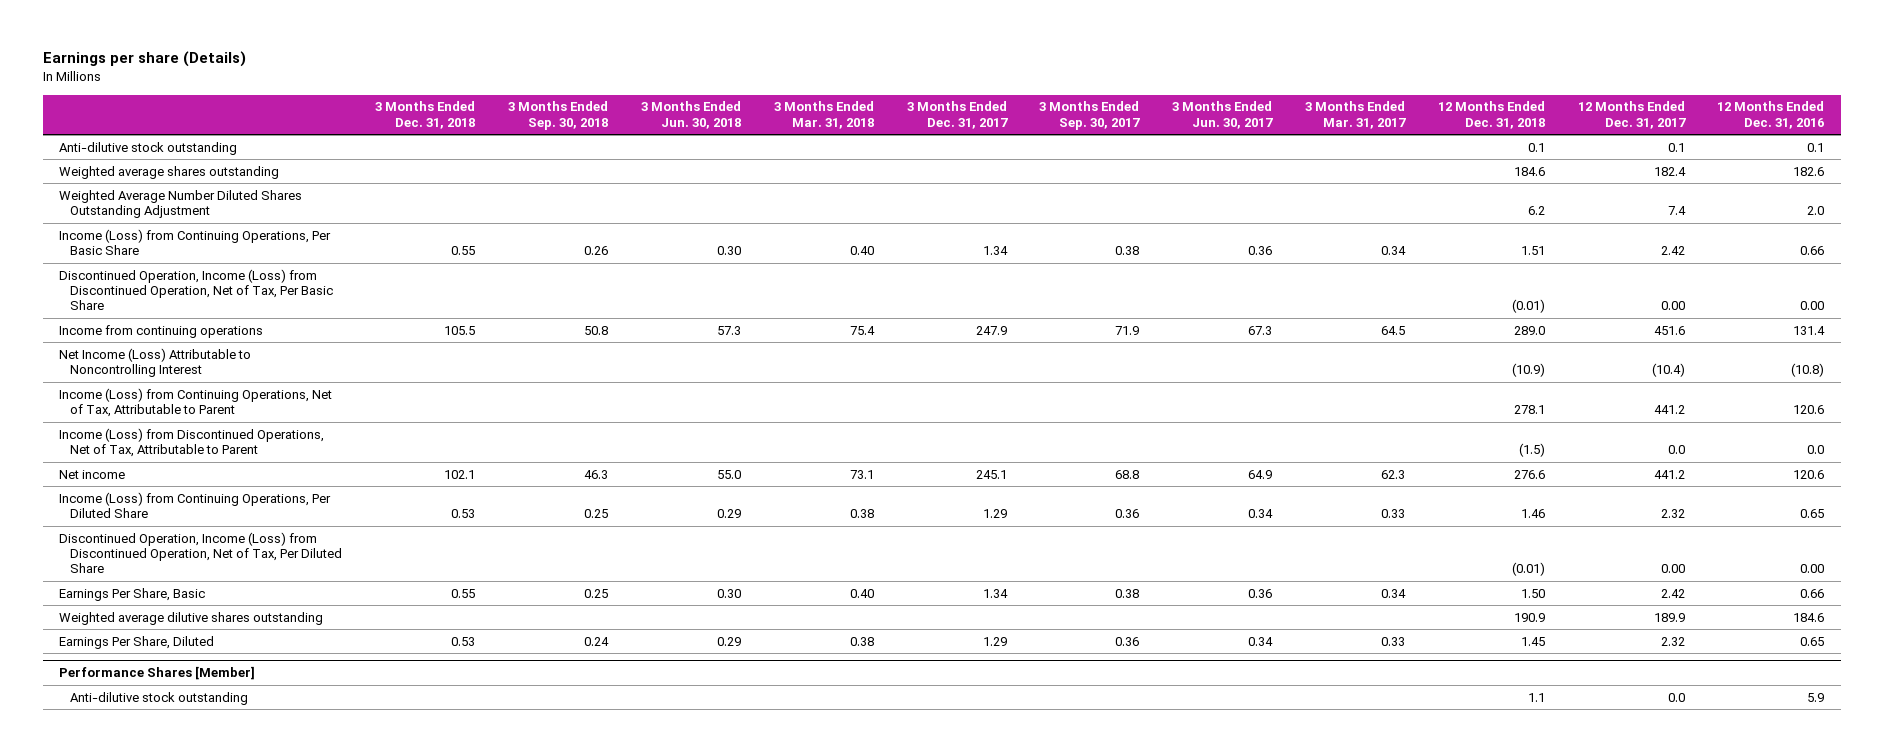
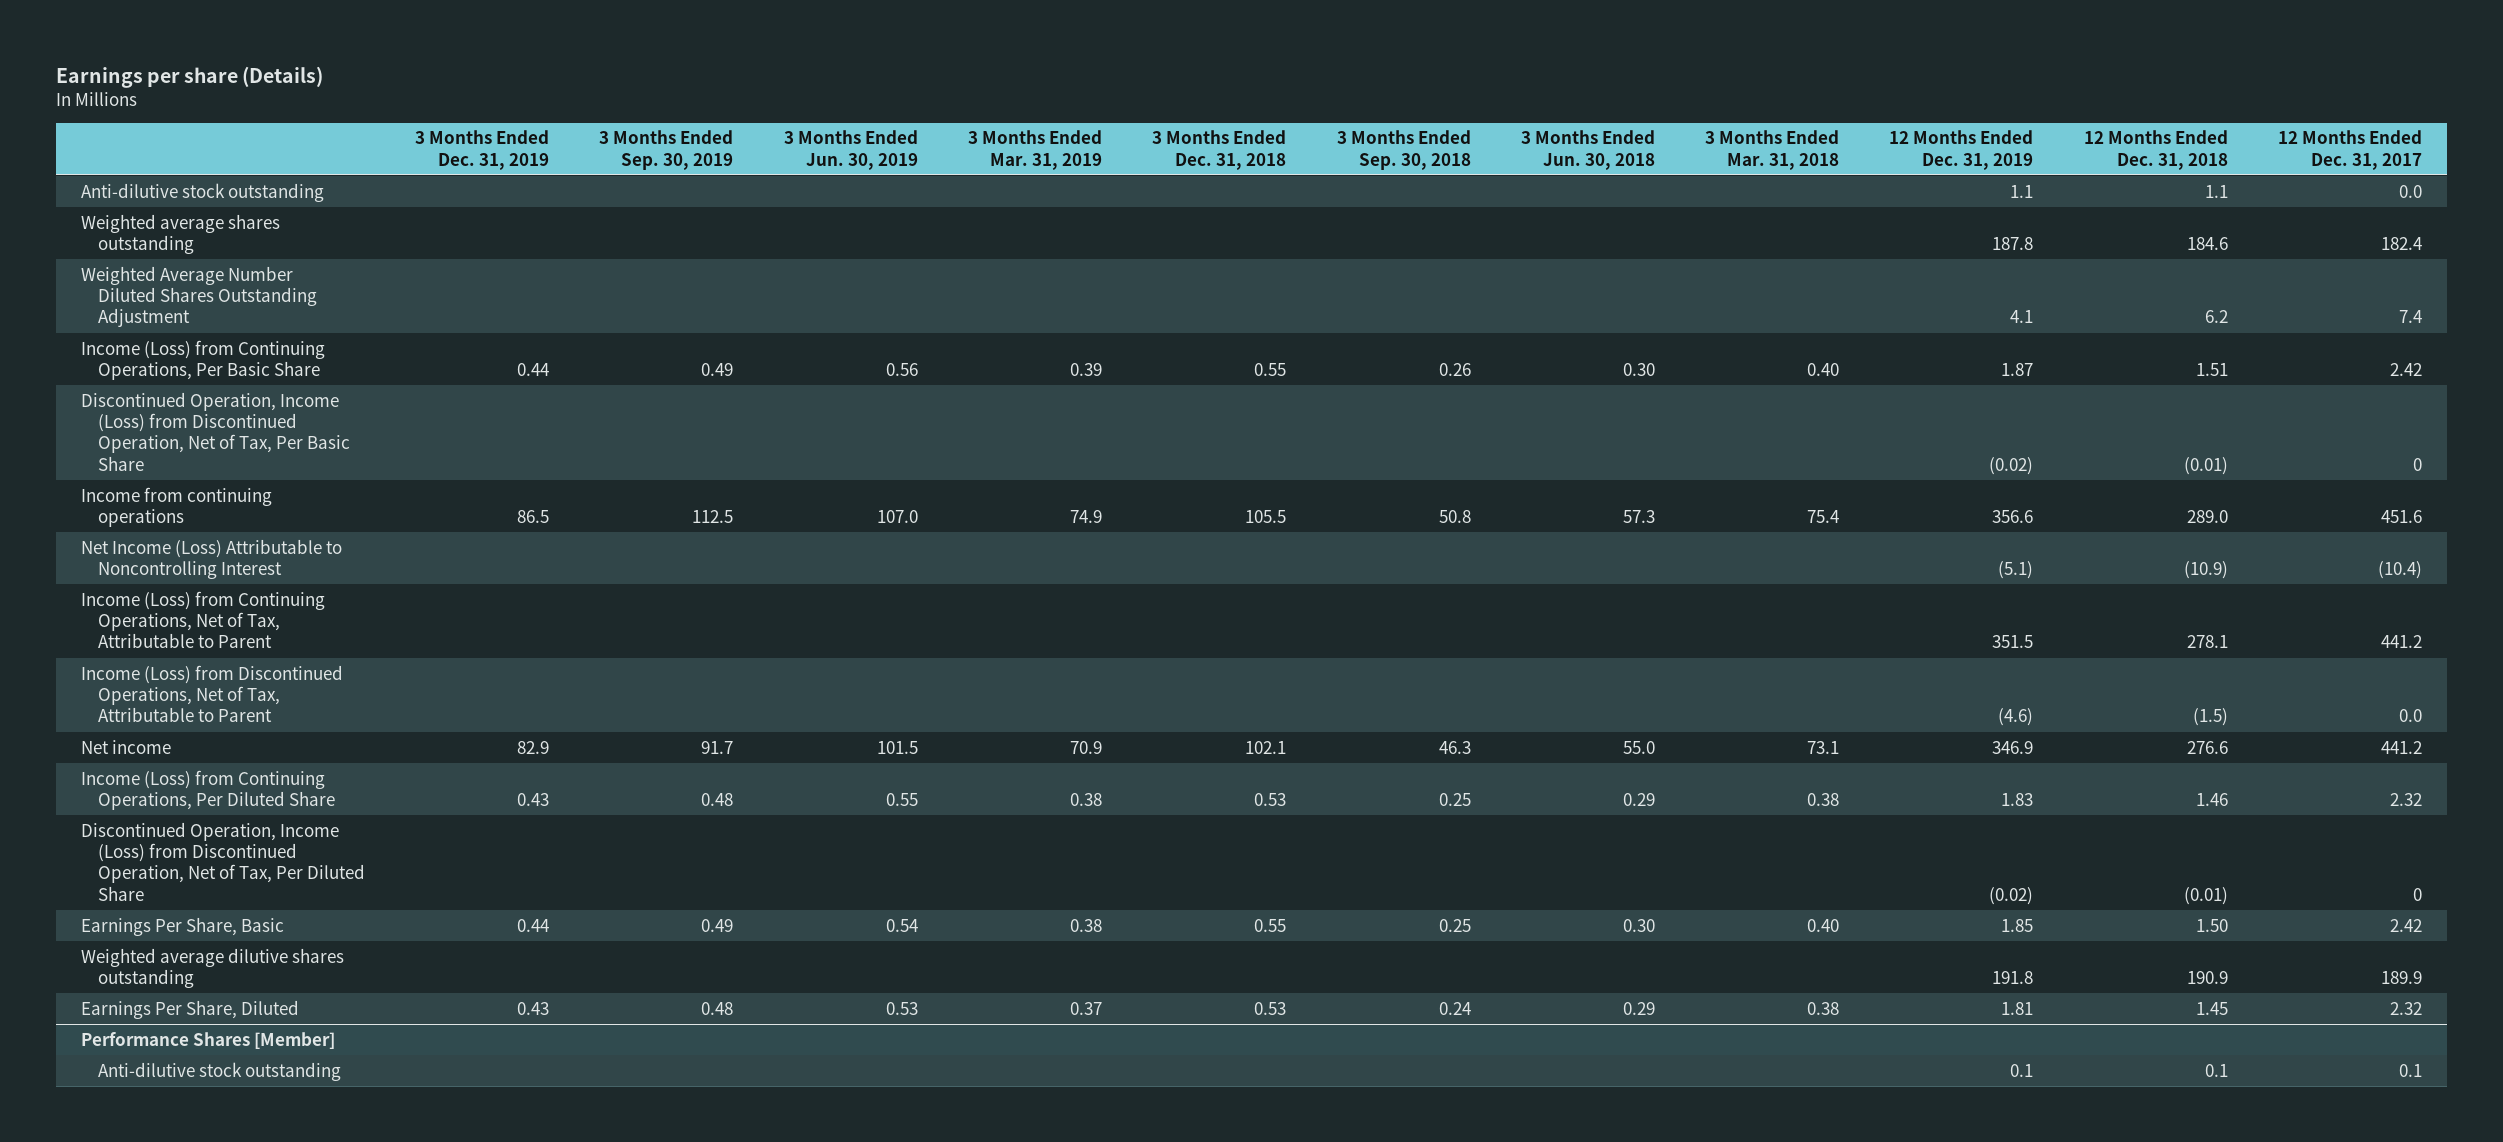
[906,101,1008,129] 3 Months Ended Dec. 31, 2017 -> none
[1039,101,1141,130] 3 Months Ended Sep. 30, 2017 -> none
[1172,101,1274,129] 3 Months Ended Jun. 30, 2017 -> none
[1304,101,1406,129] 3 Months Ended Mar. 31, 2017 -> none
[1717,101,1825,129] 12 Months Ended Dec. 31, 2016 -> none
none -> [414,130,549,170] 3 Months Ended Dec. 31, 2019
none -> [599,130,734,170] 3 Months Ended Sep. 30, 2019
none -> [783,130,918,170] 3 Months Ended Jun. 30, 2019
none -> [967,130,1102,170] 3 Months Ended Mar. 31, 2019
none -> [1889,130,2034,170] 12 Months Ended Dec. 31, 2019
[1527,142,1545,152] 0.1 -> [2204,184,2228,198] 1.1
[1667,142,1685,152] 0.1 -> [2399,184,2423,198] 0.0
[1660,301,1685,311] 0.00 -> [2413,457,2423,471] 0
[1660,564,1685,574] 0.00 -> [2413,887,2423,901] 0
[1527,692,1545,702] 1.1 -> [2204,1063,2228,1077] 0.1
[1667,692,1685,702] 0.0 -> [2399,1063,2423,1077] 0.1

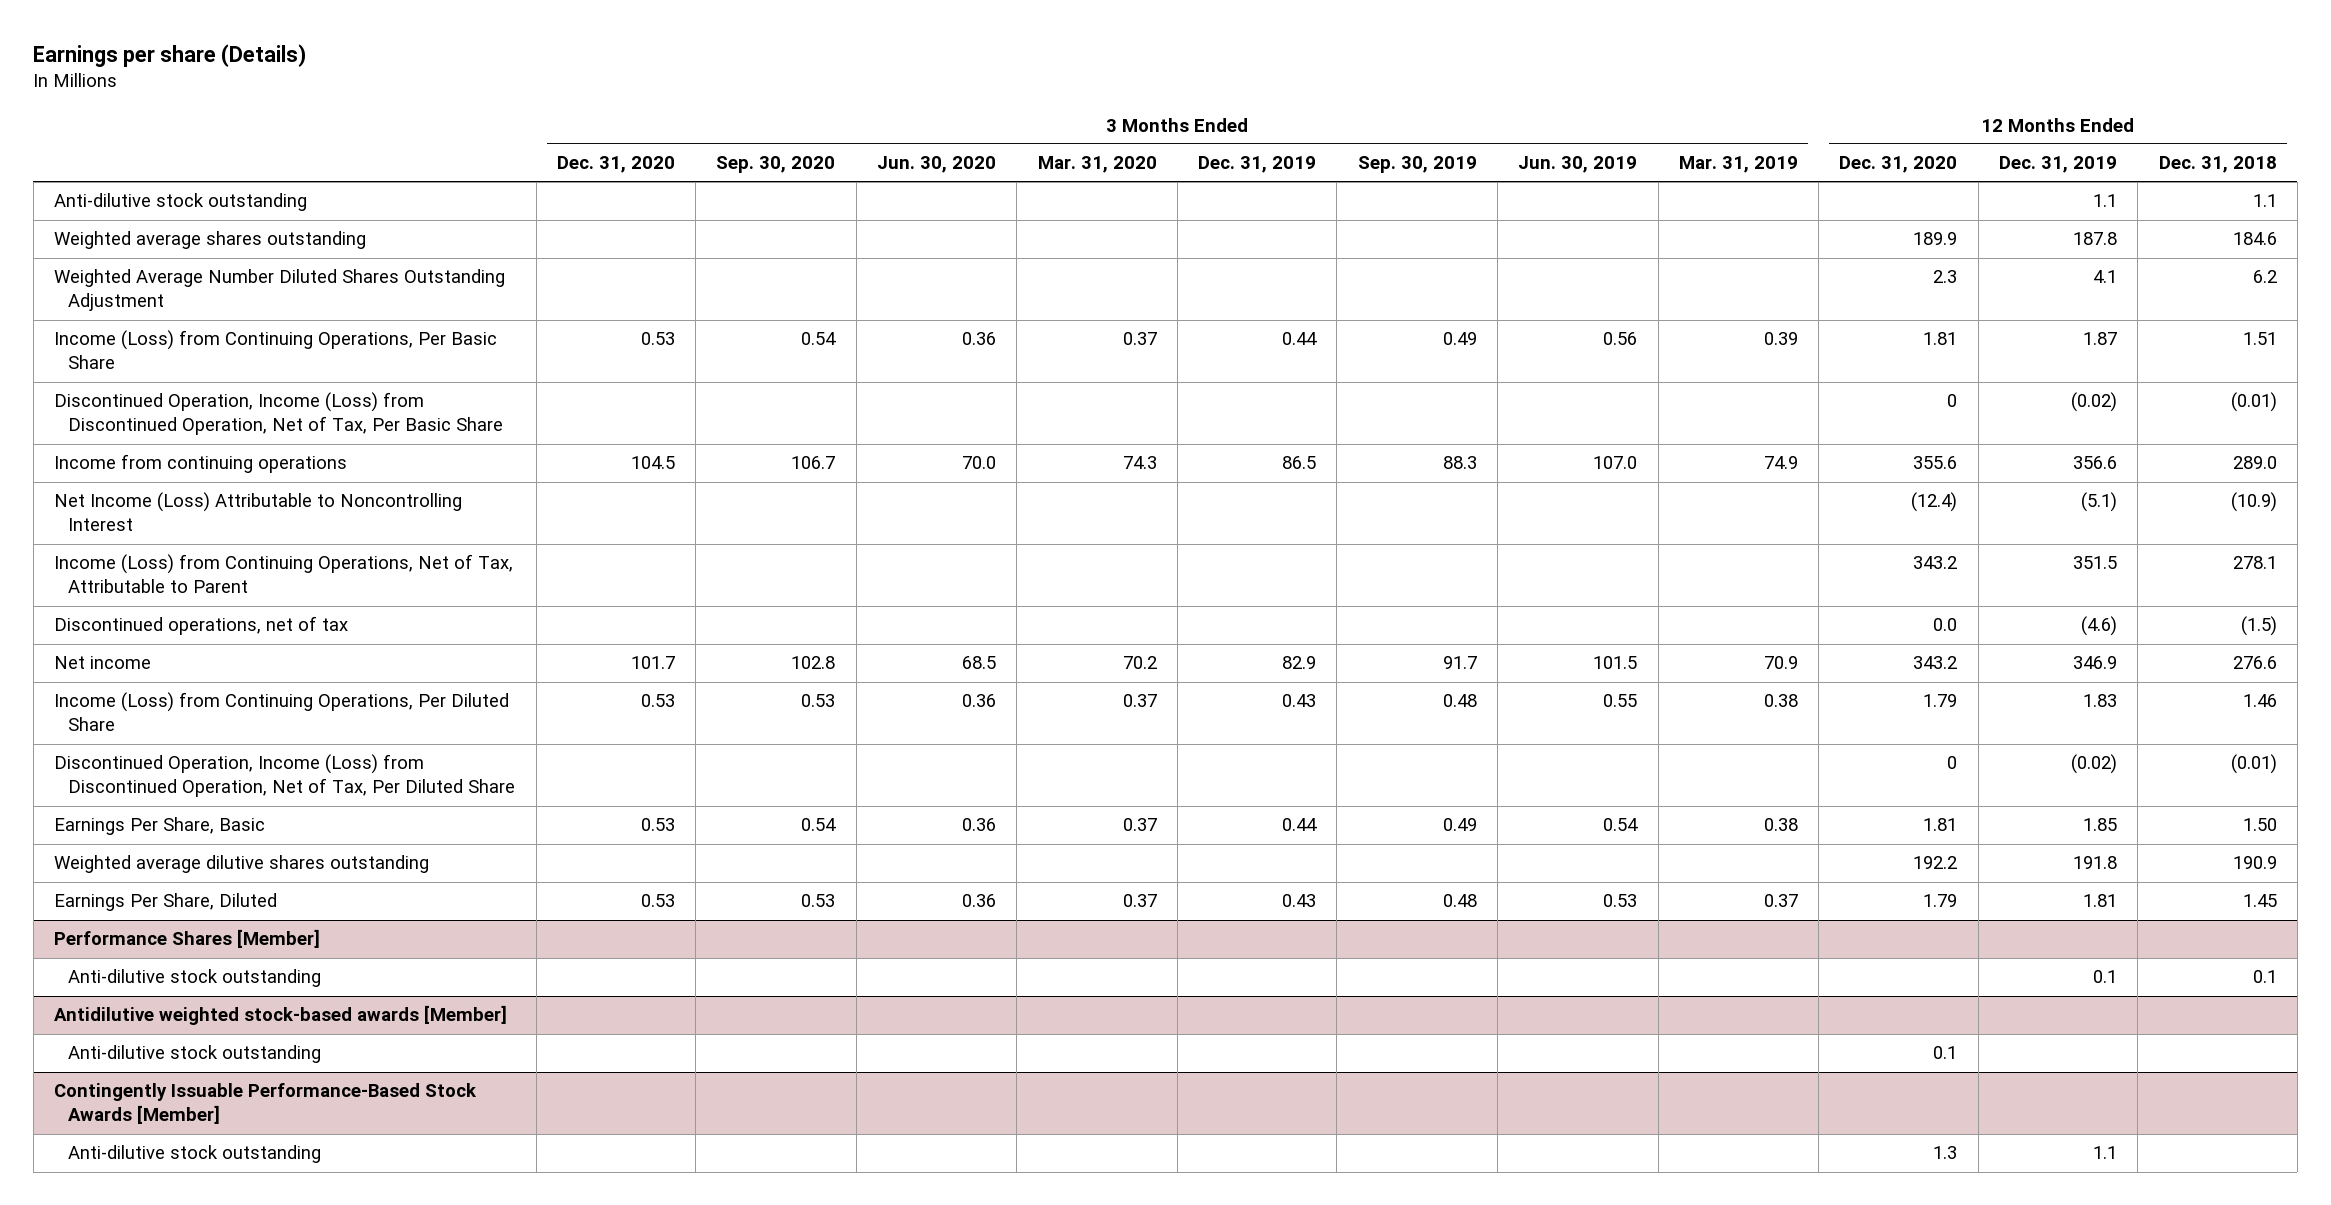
[1152,130,1287,170] 3 Months Ended Dec. 31, 2018 -> none
[1336,130,1471,170] 3 Months Ended Sep. 30, 2018 -> none
[1520,130,1655,170] 3 Months Ended Jun. 30, 2018 -> none
[1705,130,1840,170] 3 Months Ended Mar. 31, 2018 -> none
[2278,130,2423,170] 12 Months Ended Dec. 31, 2017 -> none
none -> [556,156,675,174] Dec. 31, 2020
none -> [716,156,836,174] Sep. 30, 2020
none -> [877,156,997,174] Jun. 30, 2020
none -> [1037,156,1157,174] Mar. 31, 2020
none -> [1839,156,1958,174] Dec. 31, 2020
[692,510,734,524] 112.5 -> [1442,456,1477,470] 88.3
[81,664,344,723] Income (Loss) from Discontinued Operations, Net of Tax, Attributable to Parent -> [54,616,349,636] Discontinued operations, net of tax
none -> [54,1005,508,1026] Antidilutive weighted stock-based awards [Member]
none -> [68,1045,322,1064] Anti-dilutive stock outstanding
none -> [54,1083,478,1125] Contingently Issuable Performance-Based Stock Awards [Member]
none -> [68,1145,322,1164] Anti-dilutive stock outstanding

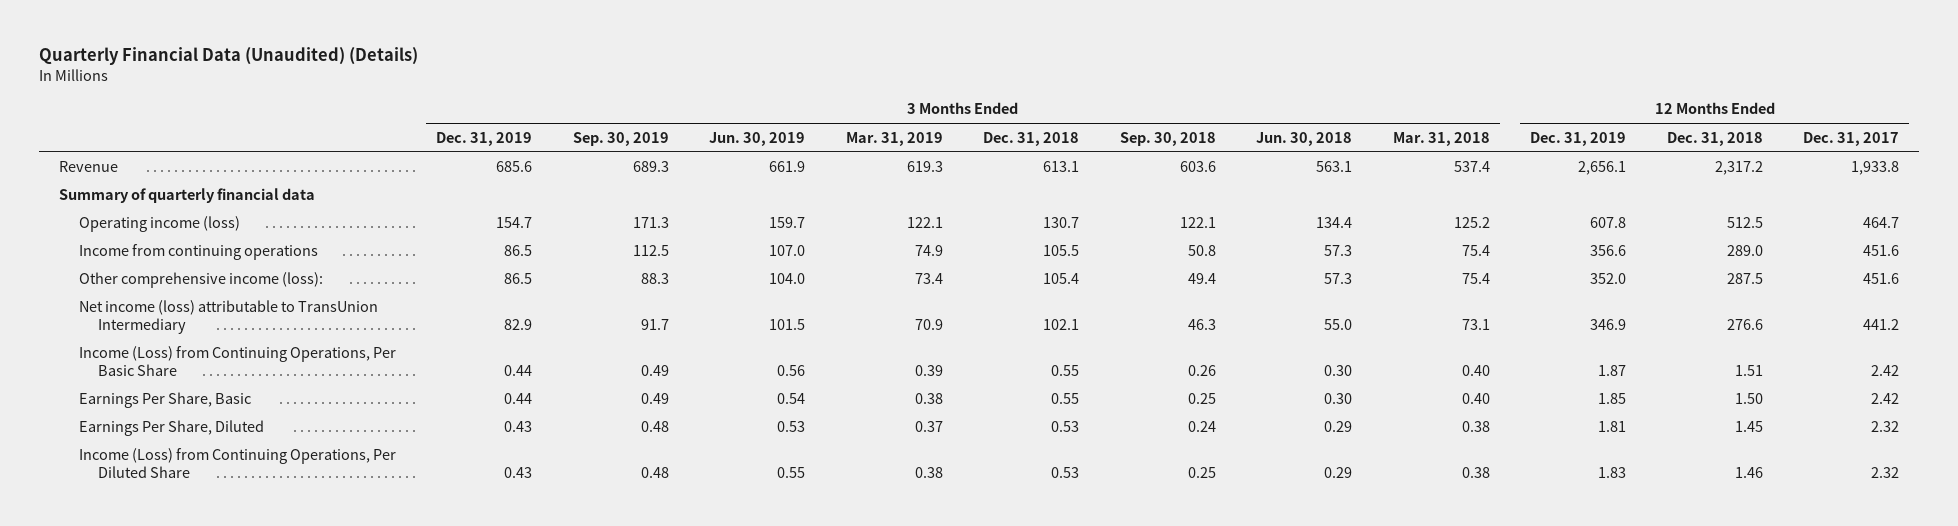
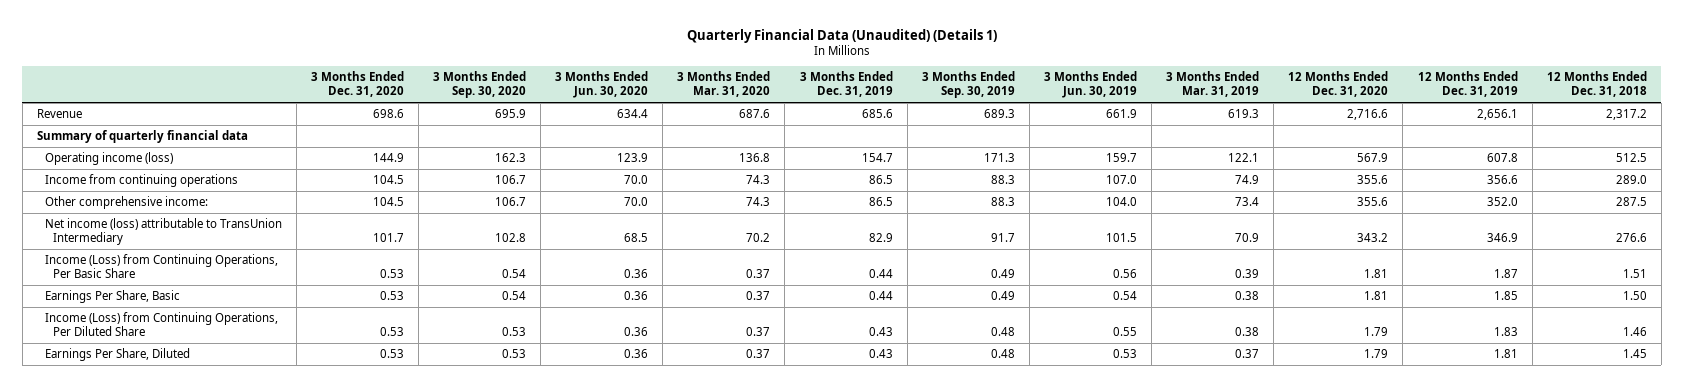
[38,47,418,66] Quarterly Financial Data (Unaudited) (Details) -> [686,28,997,43] Quarterly Financial Data (Unaudited) (Details 1)
[983,131,1080,146] Dec. 31, 2018 -> none
[1119,131,1216,146] Sep. 30, 2018 -> none
[1256,131,1353,146] Jun. 30, 2018 -> none
[1392,131,1490,146] Mar. 31, 2018 -> none
[1803,131,1900,146] Dec. 31, 2017 -> none
none -> [310,71,404,98] 3 Months Ended Dec. 31, 2020
none -> [432,71,526,99] 3 Months Ended Sep. 30, 2020
none -> [555,71,649,99] 3 Months Ended Jun. 30, 2020
none -> [677,71,771,98] 3 Months Ended Mar. 31, 2020
none -> [1288,71,1389,98] 12 Months Ended Dec. 31, 2020
[632,245,669,257] 112.5 -> [990,175,1015,185] 88.3
[78,272,323,289] Other comprehensive income (loss): -> [44,196,208,210] Other comprehensive income:
[78,420,264,437] Earnings Per Share, Diluted -> [44,348,190,362] Earnings Per Share, Diluted

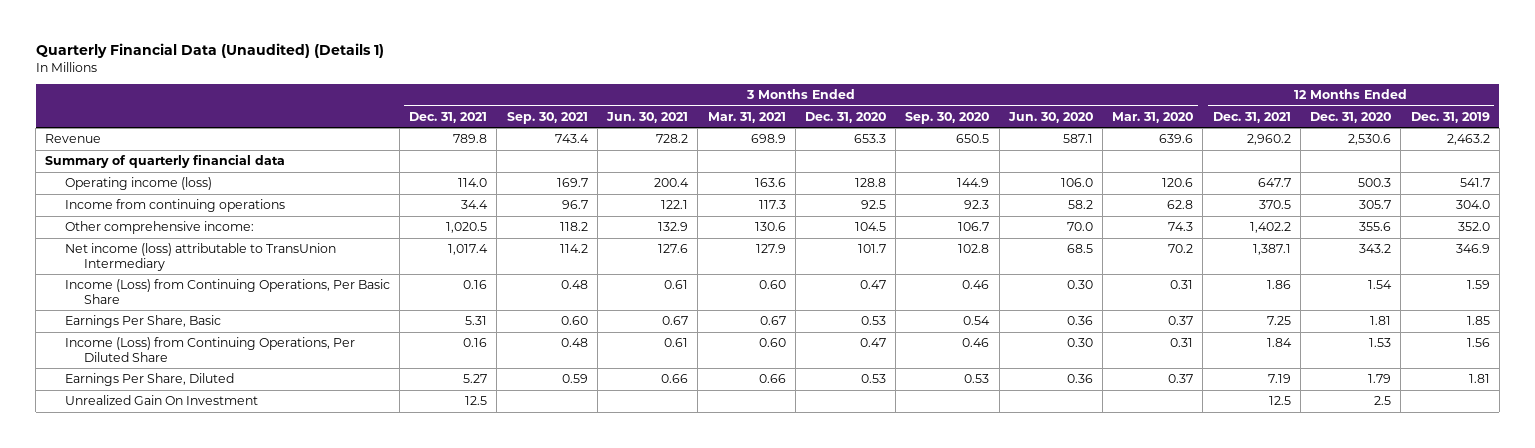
[799,71,893,98] 3 Months Ended Dec. 31, 2019 -> none
[921,71,1015,99] 3 Months Ended Sep. 30, 2019 -> none
[1043,71,1137,99] 3 Months Ended Jun. 30, 2019 -> none
[1166,71,1260,98] 3 Months Ended Mar. 31, 2019 -> none
[1546,71,1647,98] 12 Months Ended Dec. 31, 2018 -> none
none -> [409,111,488,123] Dec. 31, 2021
none -> [506,111,588,124] Sep. 30, 2021
none -> [606,111,689,123] Jun. 30, 2021
none -> [707,111,786,123] Mar. 31, 2021
none -> [1212,111,1291,123] Dec. 31, 2021
[372,109,404,119] 698.6 -> [853,134,886,144] 653.3
[494,109,526,119] 695.9 -> [956,134,990,144] 650.5
[617,109,649,119] 634.4 -> [1062,134,1093,144] 587.1
[739,109,771,119] 687.6 -> [1159,134,1194,144] 639.6
[1347,109,1389,121] 2,716.6 -> [1348,134,1392,146] 2,530.6
[1476,109,1518,121] 2,656.1 -> [1446,134,1490,146] 2,463.2
[372,153,404,163] 144.9 -> [854,178,886,188] 128.8
[494,153,526,163] 162.3 -> [957,178,990,188] 144.9
[617,153,649,163] 123.9 -> [1060,178,1093,188] 106.0
[739,153,771,163] 136.8 -> [1162,178,1194,188] 120.6
[1357,153,1389,163] 567.9 -> [1358,178,1392,188] 500.3
[1486,153,1518,163] 607.8 -> [1459,178,1490,188] 541.7
[372,175,404,185] 104.5 -> [860,200,886,210] 92.5
[494,175,526,185] 106.7 -> [964,200,990,210] 92.3
[624,175,649,185] 70.0 -> [1067,200,1093,210] 58.2
[746,175,771,185] 74.3 -> [1167,200,1194,210] 62.8
[1357,175,1389,185] 355.6 -> [1359,200,1392,210] 305.7
[1486,175,1518,185] 356.6 -> [1455,200,1490,210] 304.0
[379,269,404,279] 0.53 -> [859,280,886,290] 0.47
[501,269,526,279] 0.54 -> [962,280,990,290] 0.46
[624,269,649,279] 0.36 -> [1066,280,1093,290] 0.30
[746,269,771,279] 0.37 -> [1170,280,1194,290] 0.31
[1364,269,1389,279] 1.81 -> [1368,280,1393,290] 1.54
[1493,269,1518,279] 1.87 -> [1466,280,1490,290] 1.59
[379,327,404,337] 0.53 -> [859,338,886,348] 0.47
[501,327,526,337] 0.53 -> [962,338,990,348] 0.46
[624,327,649,337] 0.36 -> [1066,338,1093,348] 0.30
[746,327,771,337] 0.37 -> [1170,338,1194,348] 0.31
[1364,327,1389,337] 1.79 -> [1369,338,1392,348] 1.53
[1493,327,1518,337] 1.83 -> [1466,338,1490,348] 1.56
none -> [64,395,258,406] Unrealized Gain On Investment

